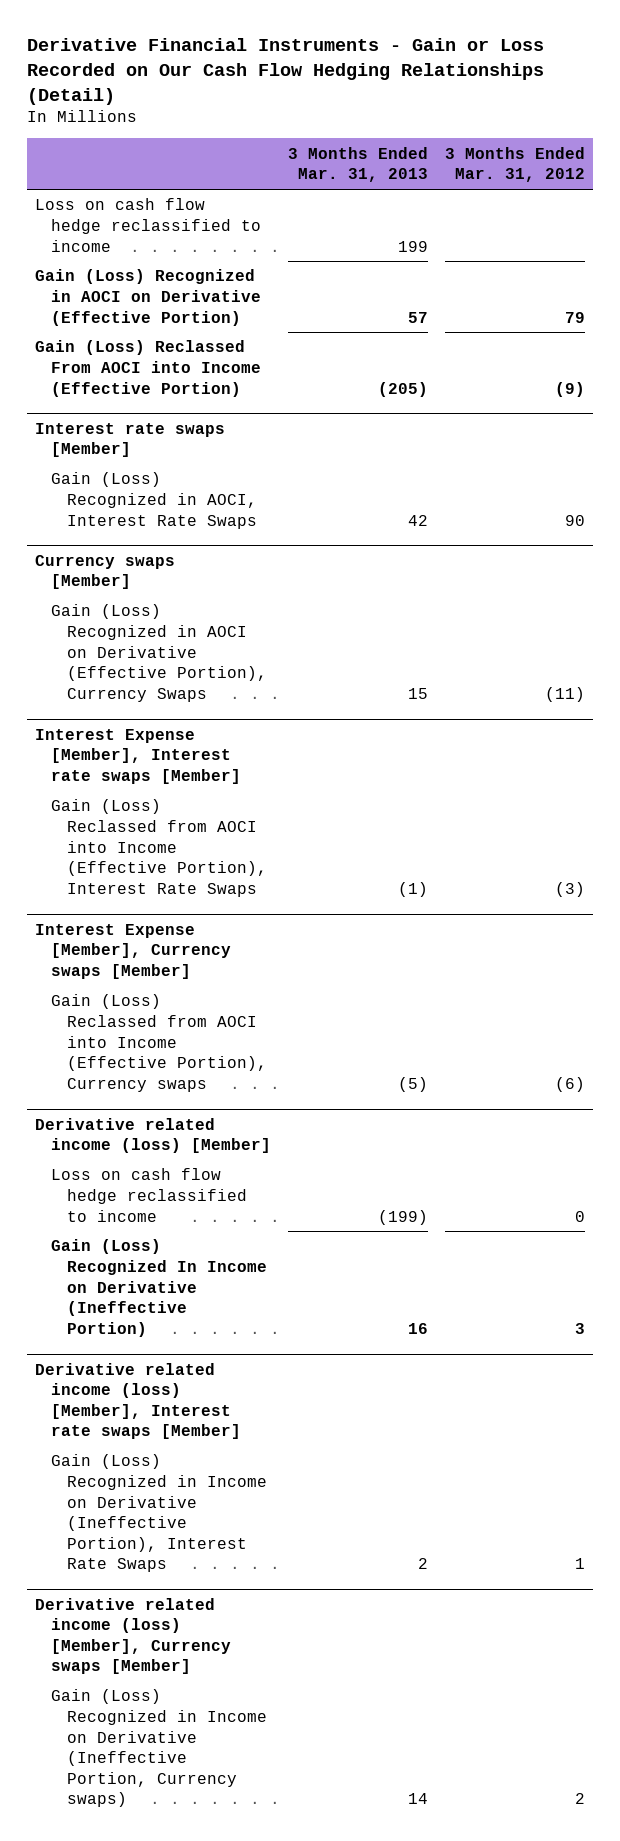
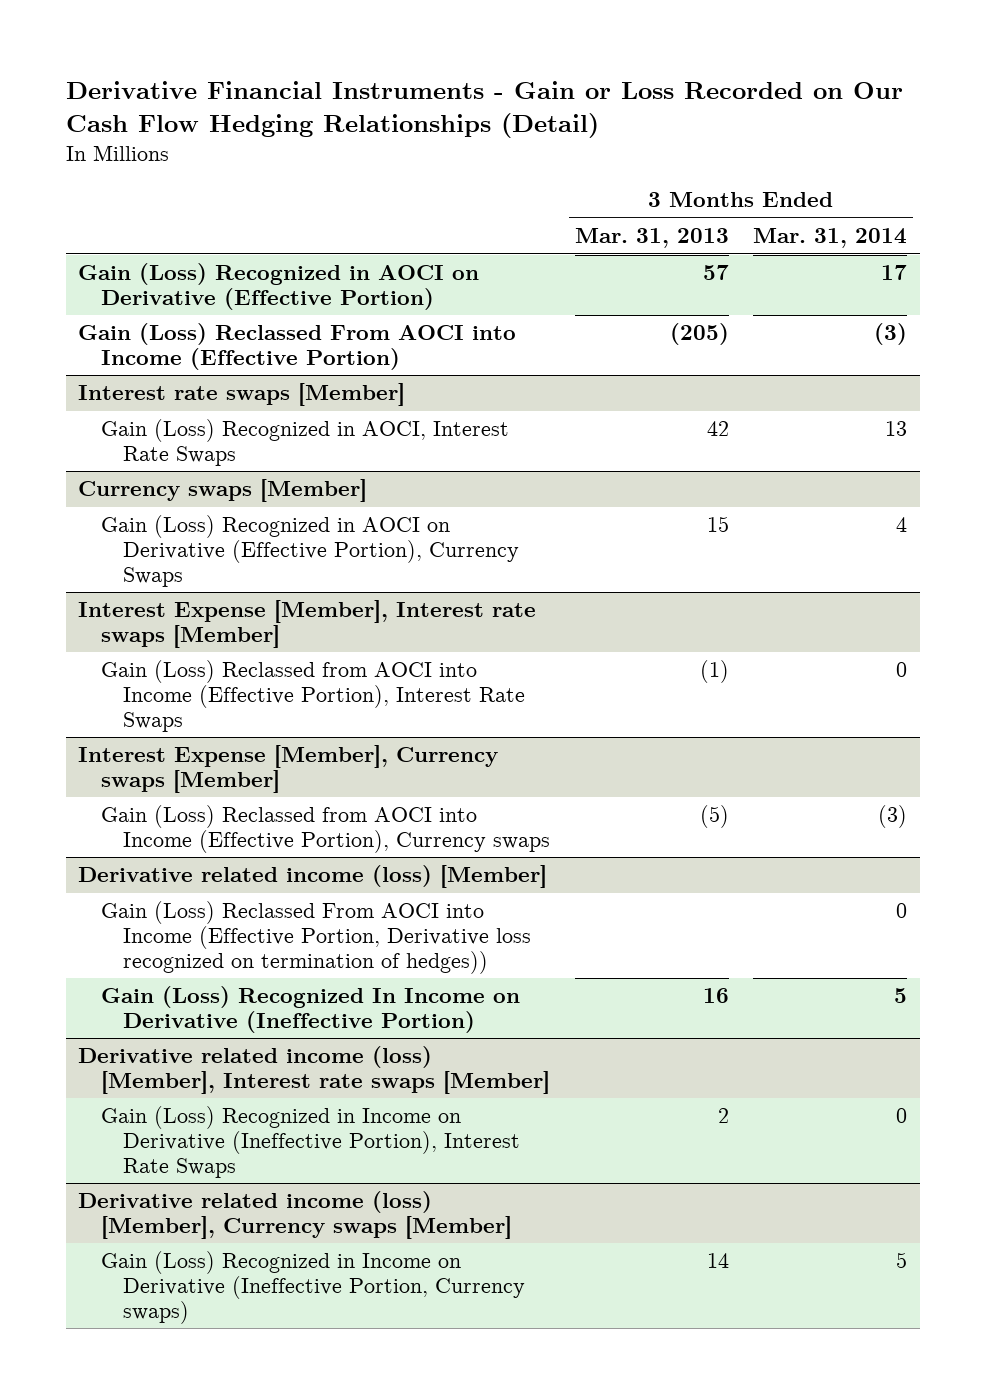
[444,146,585,183] 3 Months Ended Mar. 31, 2012 -> none
none -> [753,228,908,249] Mar. 31, 2014
[35,198,262,252] Loss on cash flow hedge reclassified to income -> none
[51,1168,248,1222] Loss on cash flow hedge reclassified to income -> none
none -> [100,901,532,974] Gain (Loss) Reclassed From AOCI into Income (Effective Portion, Derivative loss recognized on termination of hedges))

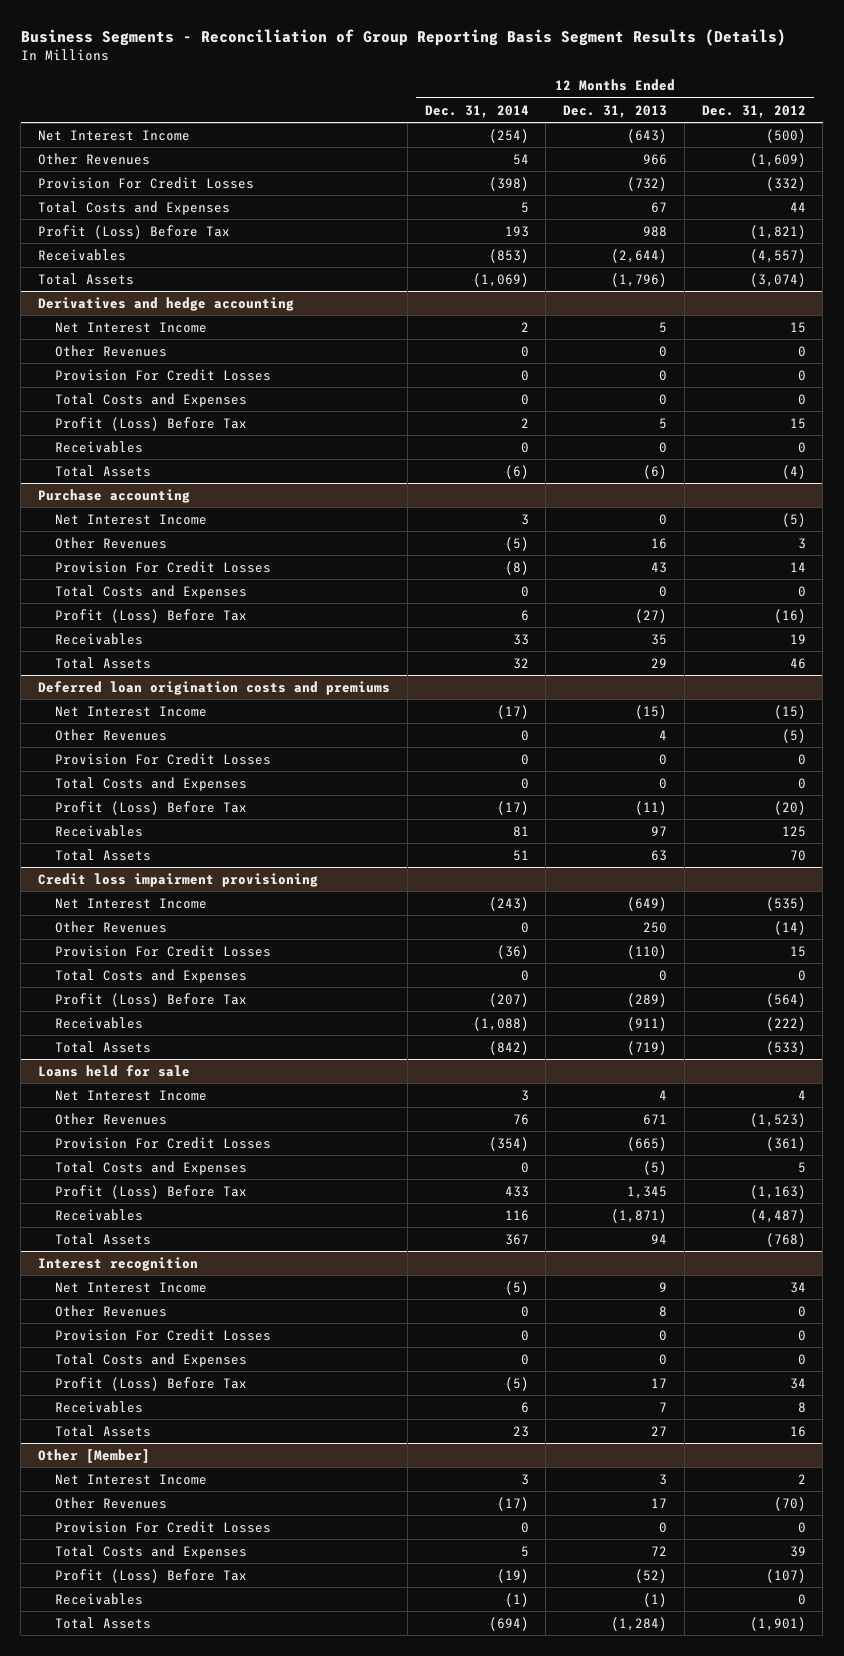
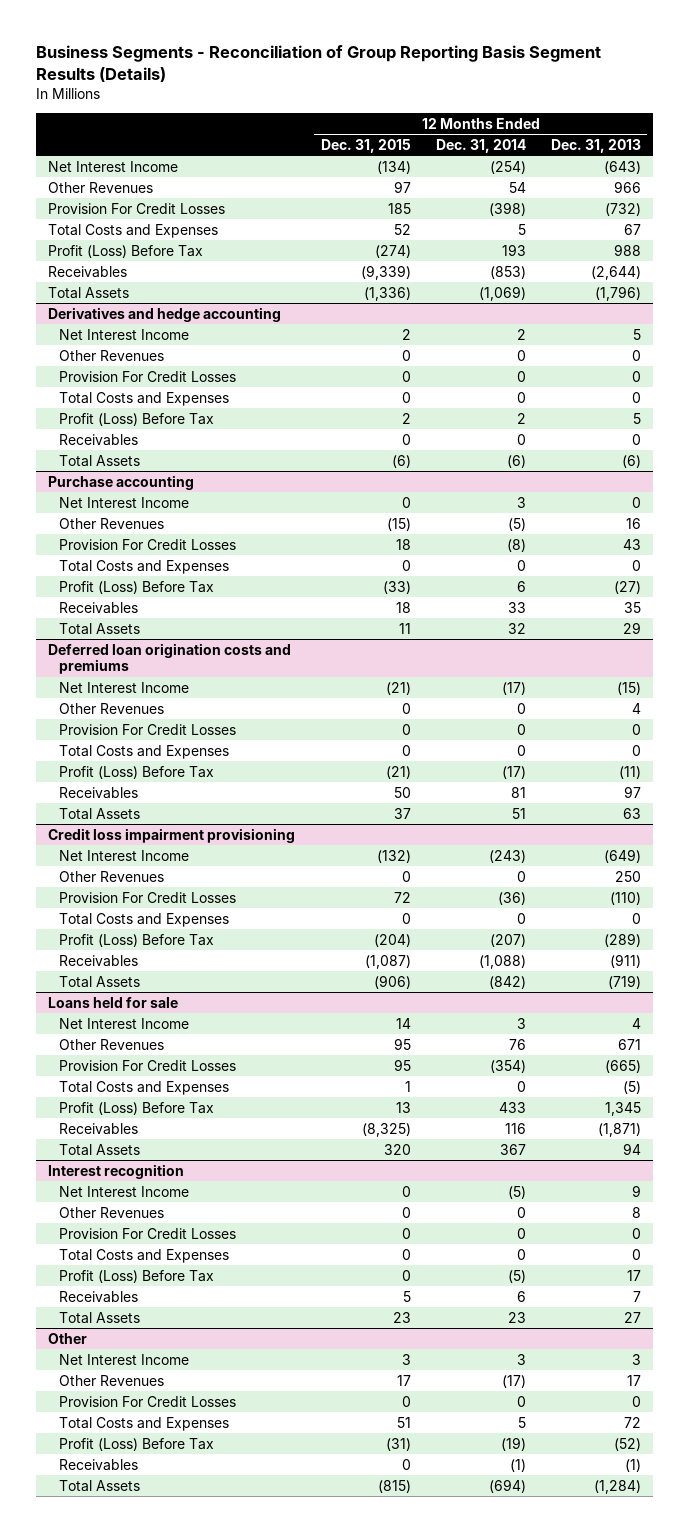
[701,104,806,118] Dec. 31, 2012 -> none
none -> [320,139,411,154] Dec. 31, 2015
[37,1448,150,1463] Other [Member] -> [48,1332,88,1344] Other

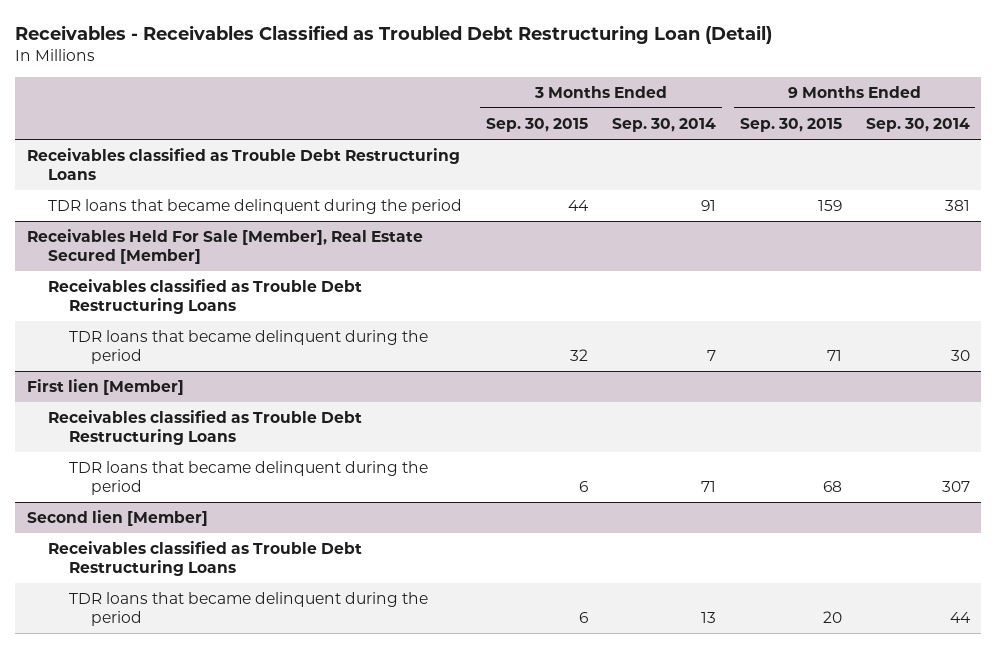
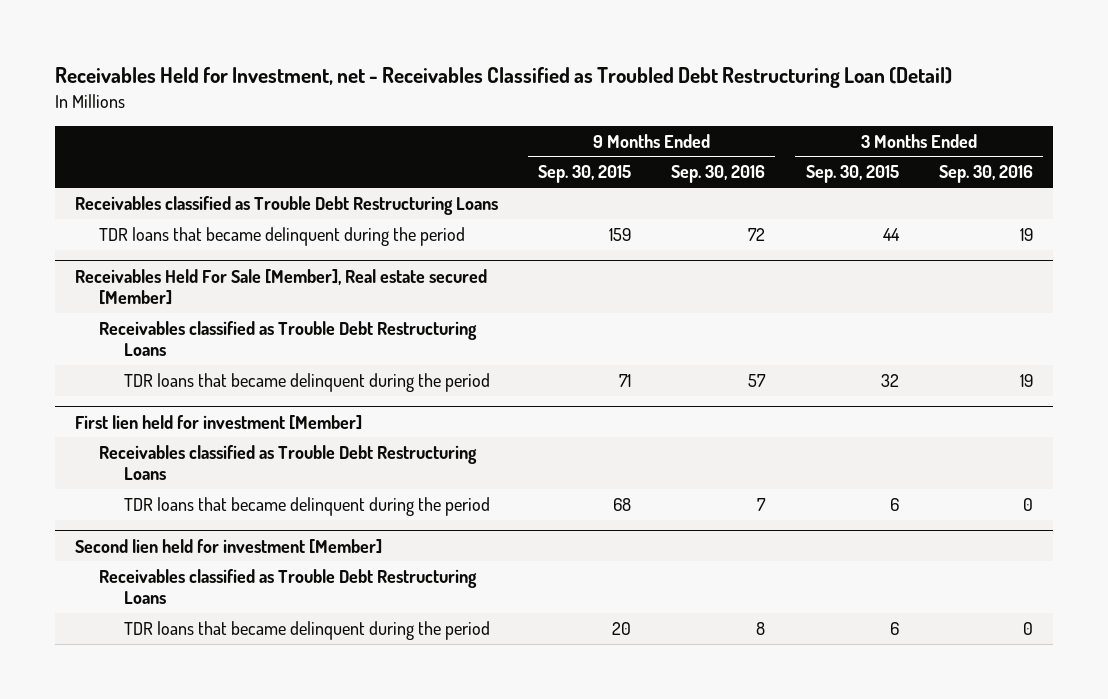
[15,24,773,44] Receivables - Receivables Classified as Troubled Debt Restructuring Loan (Detail) -> [54,67,952,89] Receivables Held for Investment, net - Receivables Classified as Troubled Debt Restructuring Loan (Detail)
[611,118,716,133] Sep. 30, 2014 -> none
[865,118,970,133] Sep. 30, 2014 -> none
none -> [671,165,766,184] Sep. 30, 2016
none -> [938,165,1033,184] Sep. 30, 2016
[27,229,424,265] Receivables Held For Sale [Member], Real Estate Secured [Member] -> [74,268,487,305] Receivables Held For Sale [Member], Real estate secured [Member]
[27,379,185,396] First lien [Member] -> [74,414,362,430] First lien held for investment [Member]
[27,510,209,527] Second lien [Member] -> [74,538,382,554] Second lien held for investment [Member]

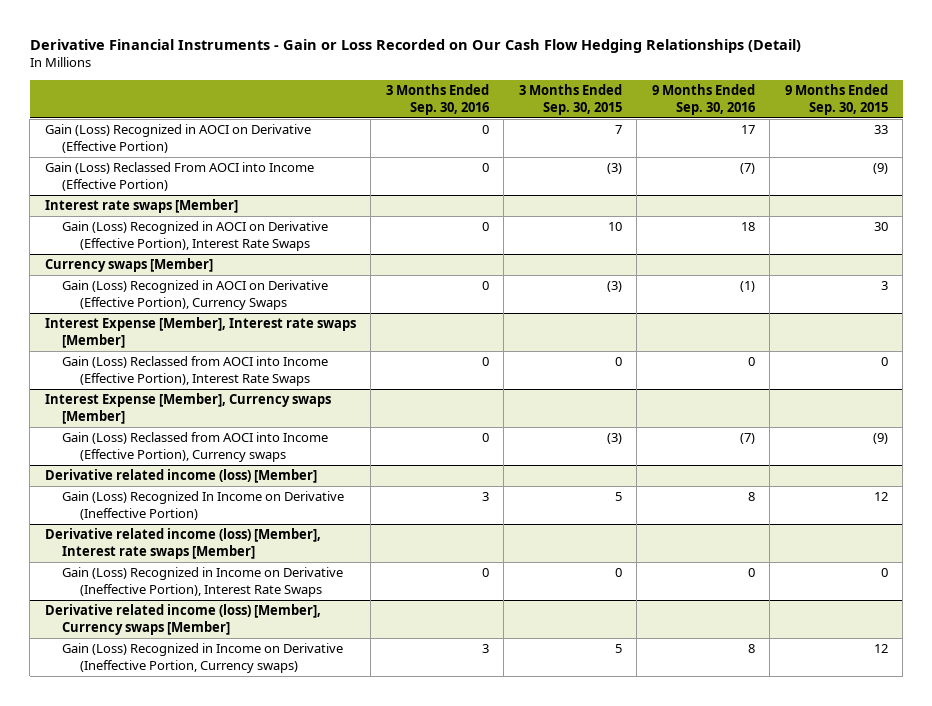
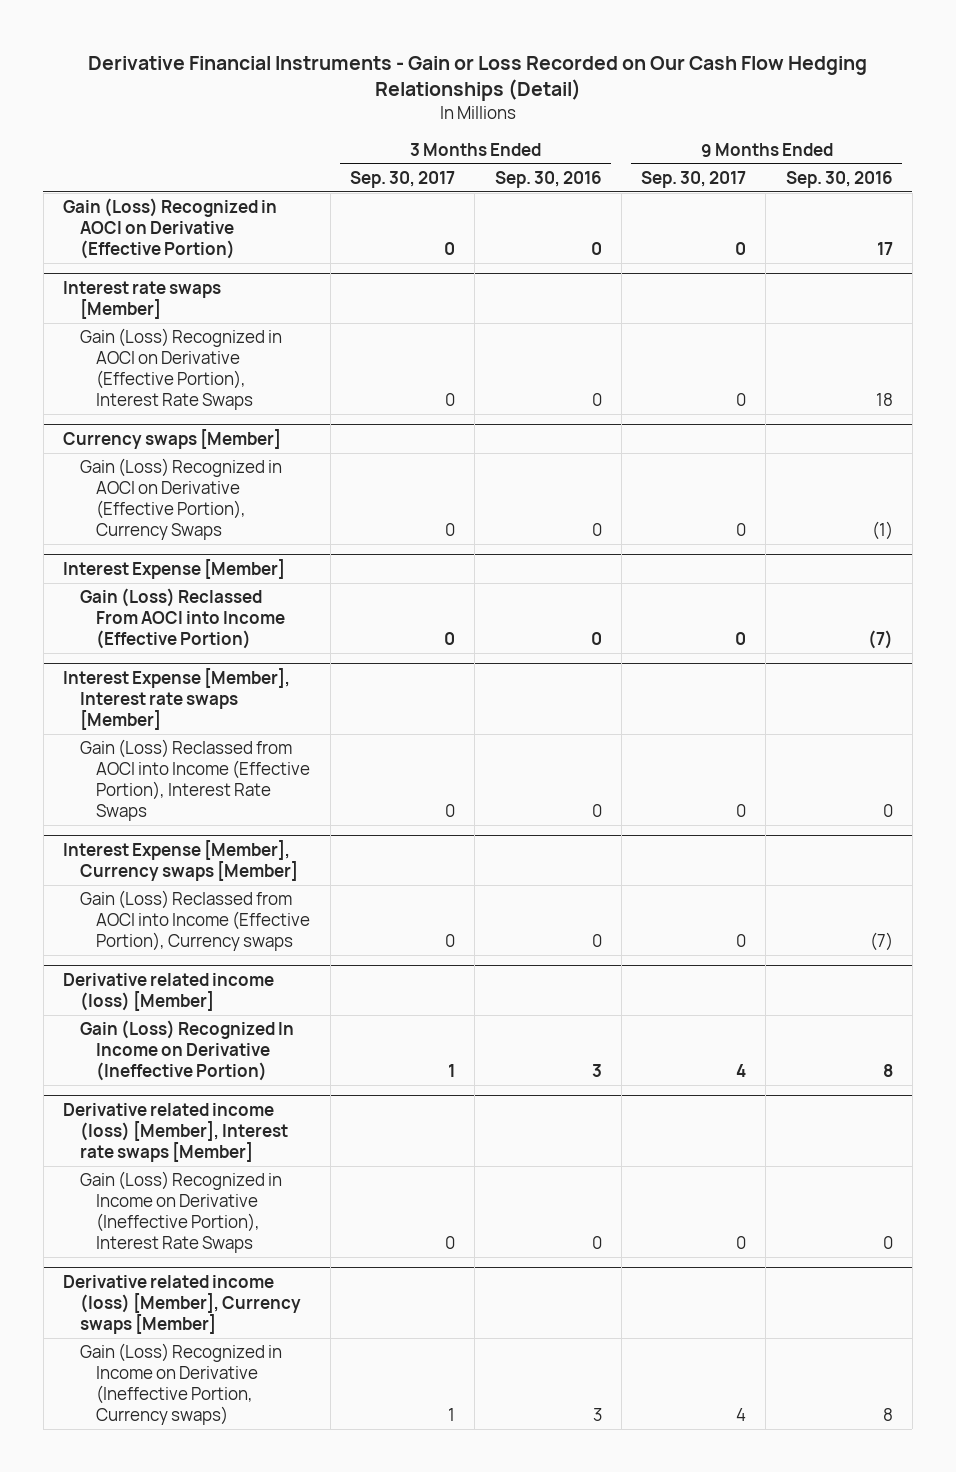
[518,83,622,115] 3 Months Ended Sep. 30, 2015 -> none
[784,83,888,115] 9 Months Ended Sep. 30, 2015 -> none
none -> [349,171,455,189] Sep. 30, 2017
none -> [641,171,747,189] Sep. 30, 2017
[44,162,314,191] Gain (Loss) Reclassed From AOCI into Income (Effective Portion) -> none
none -> [63,558,286,579] Interest Expense [Member]
none -> [79,588,286,650] Gain (Loss) Reclassed From AOCI into Income (Effective Portion)

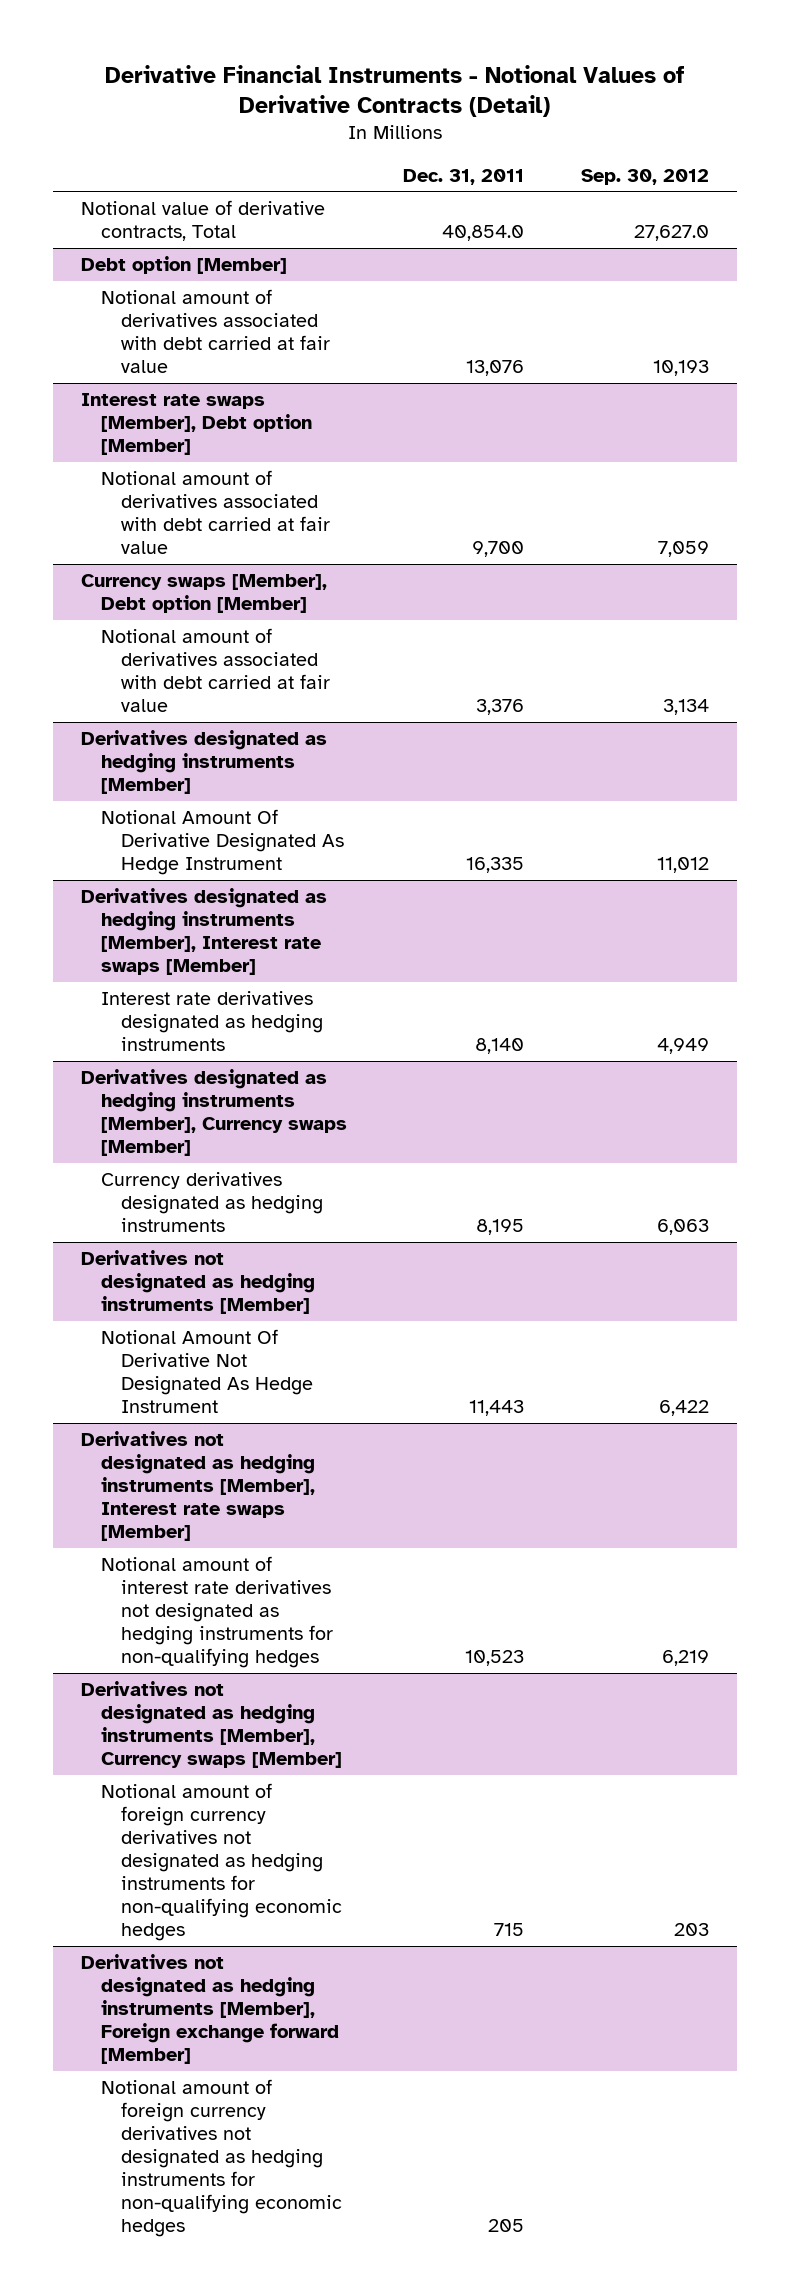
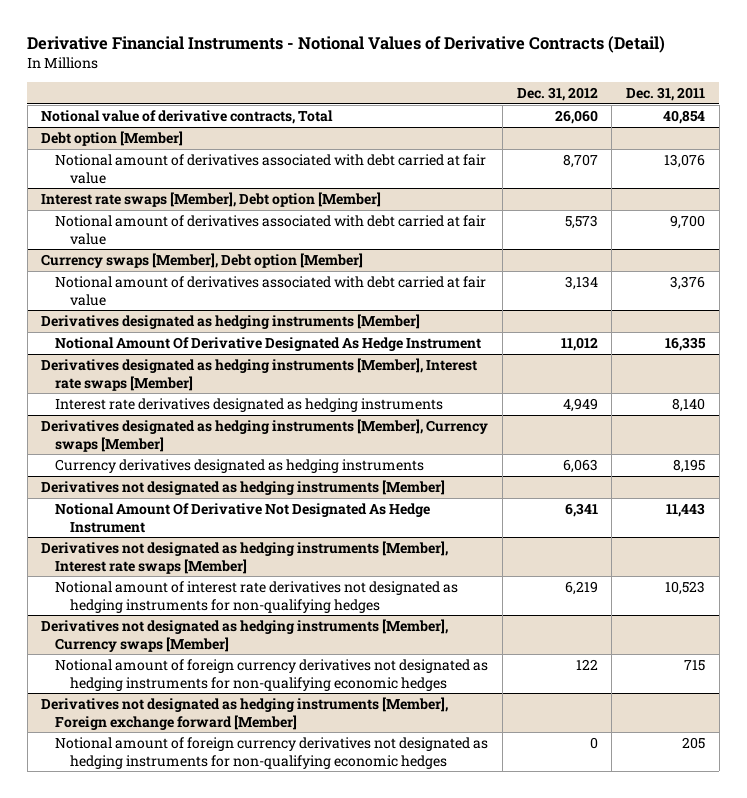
[580,168,709,185] Sep. 30, 2012 -> none
none -> [516,87,598,102] Dec. 31, 2012
[442,224,525,241] 40,854.0 -> [663,109,706,124] 40,854

